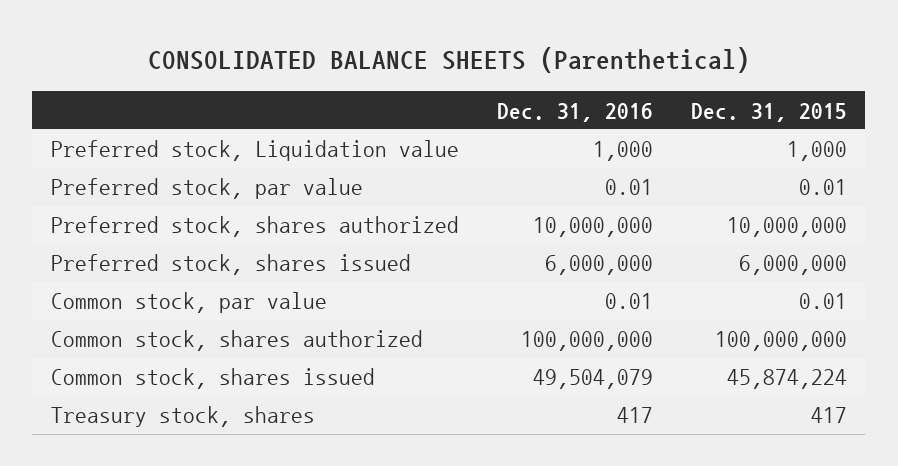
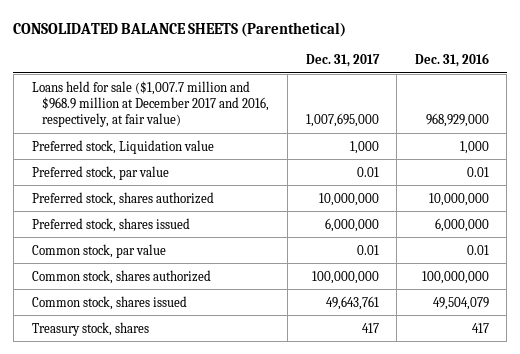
[690,102,847,122] Dec. 31, 2015 -> none
none -> [305,54,380,68] Dec. 31, 2017
none -> [31,80,270,128] Loans held for sale ($1,007.7 million and $968.9 million at December 2017 and 2016, respectively, at fair value)

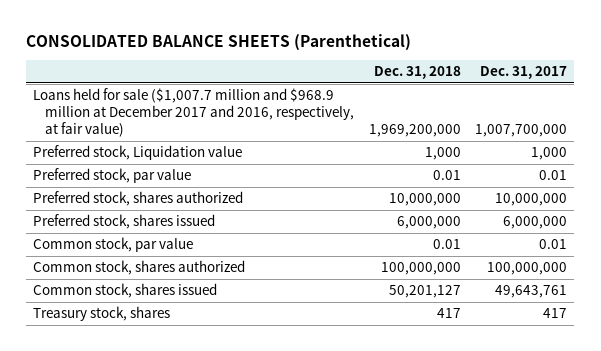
[414,53,489,68] Dec. 31, 2016 -> none
none -> [373,66,461,80] Dec. 31, 2018
[305,113,379,128] 1,007,695,000 -> [475,124,568,138] 1,007,700,000

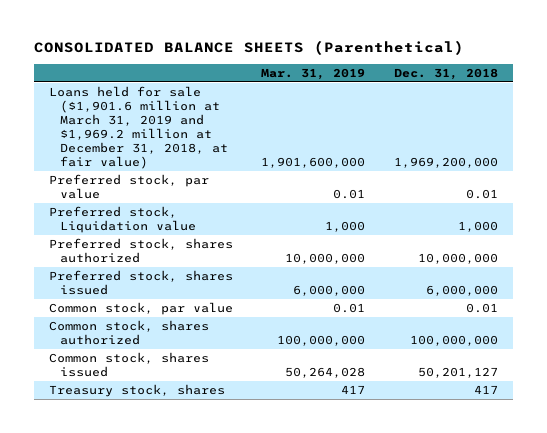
[480,66,568,80] Dec. 31, 2017 -> none
none -> [261,67,366,80] Mar. 31, 2019
[33,88,355,138] Loans held for sale ($1,007.7 million and $968.9 million at December 2017 and 2016, respectively, at fair value) -> [48,85,228,170] Loans held for sale ($1,901.6 million at March 31, 2019 and $1,969.2 million at December 31, 2018, at fair value)
[33,145,243,161] Preferred stock, Liquidation value -> [48,205,196,233] Preferred stock, Liquidation value

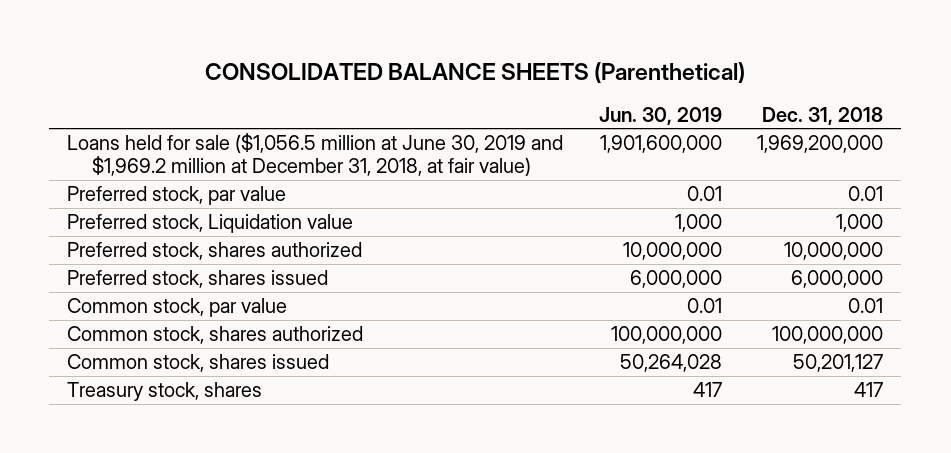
[261,67,366,80] Mar. 31, 2019 -> none
none -> [598,106,722,125] Jun. 30, 2019
[48,85,228,170] Loans held for sale ($1,901.6 million at March 31, 2019 and $1,969.2 million at December 31, 2018, at fair value) -> [67,133,564,177] Loans held for sale ($1,056.5 million at June 30, 2019 and $1,969.2 million at December 31, 2018, at fair value)

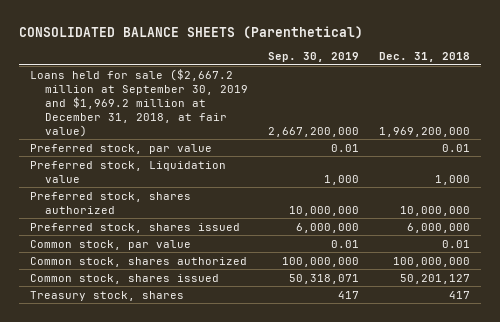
[598,106,722,125] Jun. 30, 2019 -> none
none -> [268,52,360,63] Sep. 30, 2019
[67,133,564,177] Loans held for sale ($1,056.5 million at June 30, 2019 and $1,969.2 million at December 31, 2018, at fair value) -> [29,68,248,137] Loans held for sale ($2,667.2 million at September 30, 2019 and $1,969.2 million at December 31, 2018, at fair value)

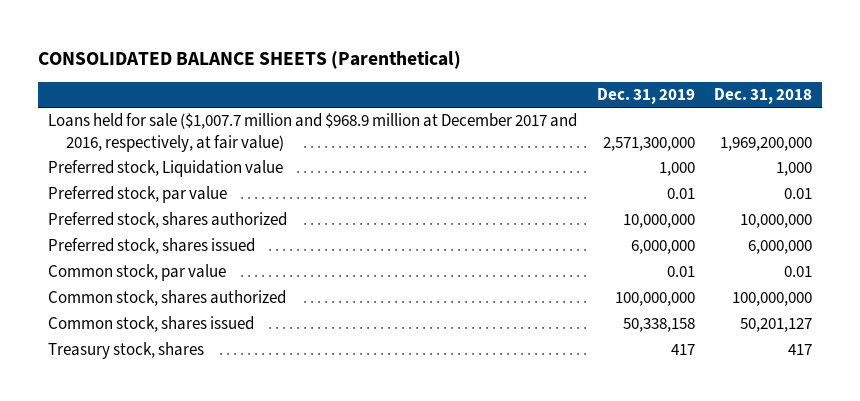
[268,52,360,63] Sep. 30, 2019 -> none
none -> [596,88,695,105] Dec. 31, 2019
[29,68,248,137] Loans held for sale ($2,667.2 million at September 30, 2019 and $1,969.2 million at December 31, 2018, at fair value) -> [48,113,578,152] Loans held for sale ($1,007.7 million and $968.9 million at December 2017 and 2016, respectively, at fair value)
[29,143,212,154] Preferred stock, par value -> [48,186,228,204] Preferred stock, par value

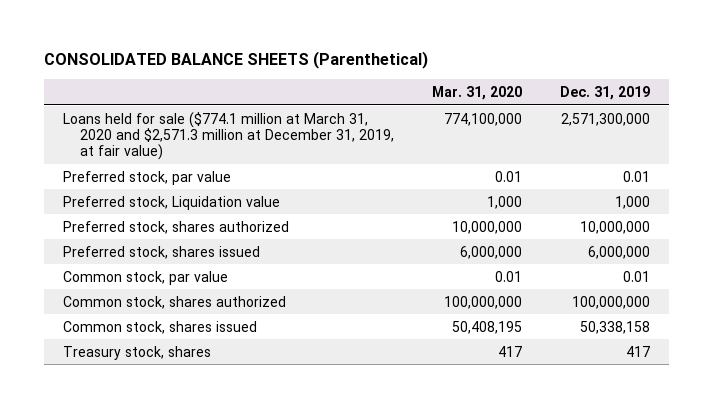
[714,88,813,105] Dec. 31, 2018 -> none
none -> [431,85,522,100] Mar. 31, 2020
[48,113,578,152] Loans held for sale ($1,007.7 million and $968.9 million at December 2017 and 2016, respectively, at fair value) -> [63,111,394,161] Loans held for sale ($774.1 million at March 31, 2020 and $2,571.3 million at December 31, 2019, at fair value)
[48,160,284,178] Preferred stock, Liquidation value -> [63,195,281,210] Preferred stock, Liquidation value

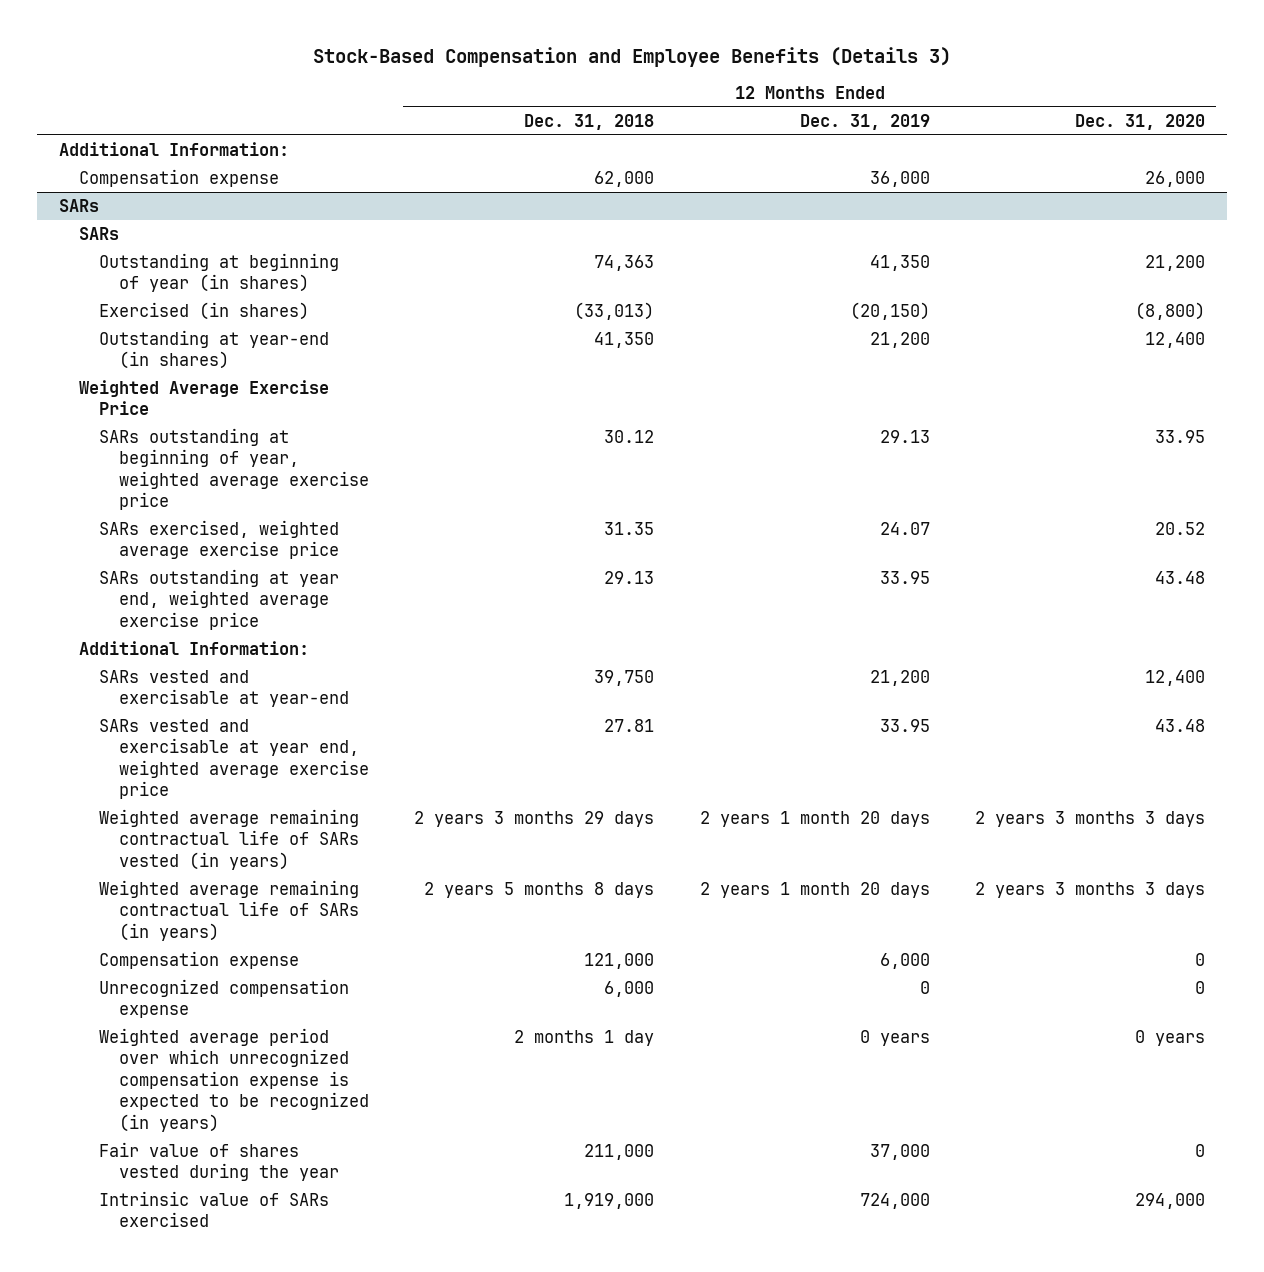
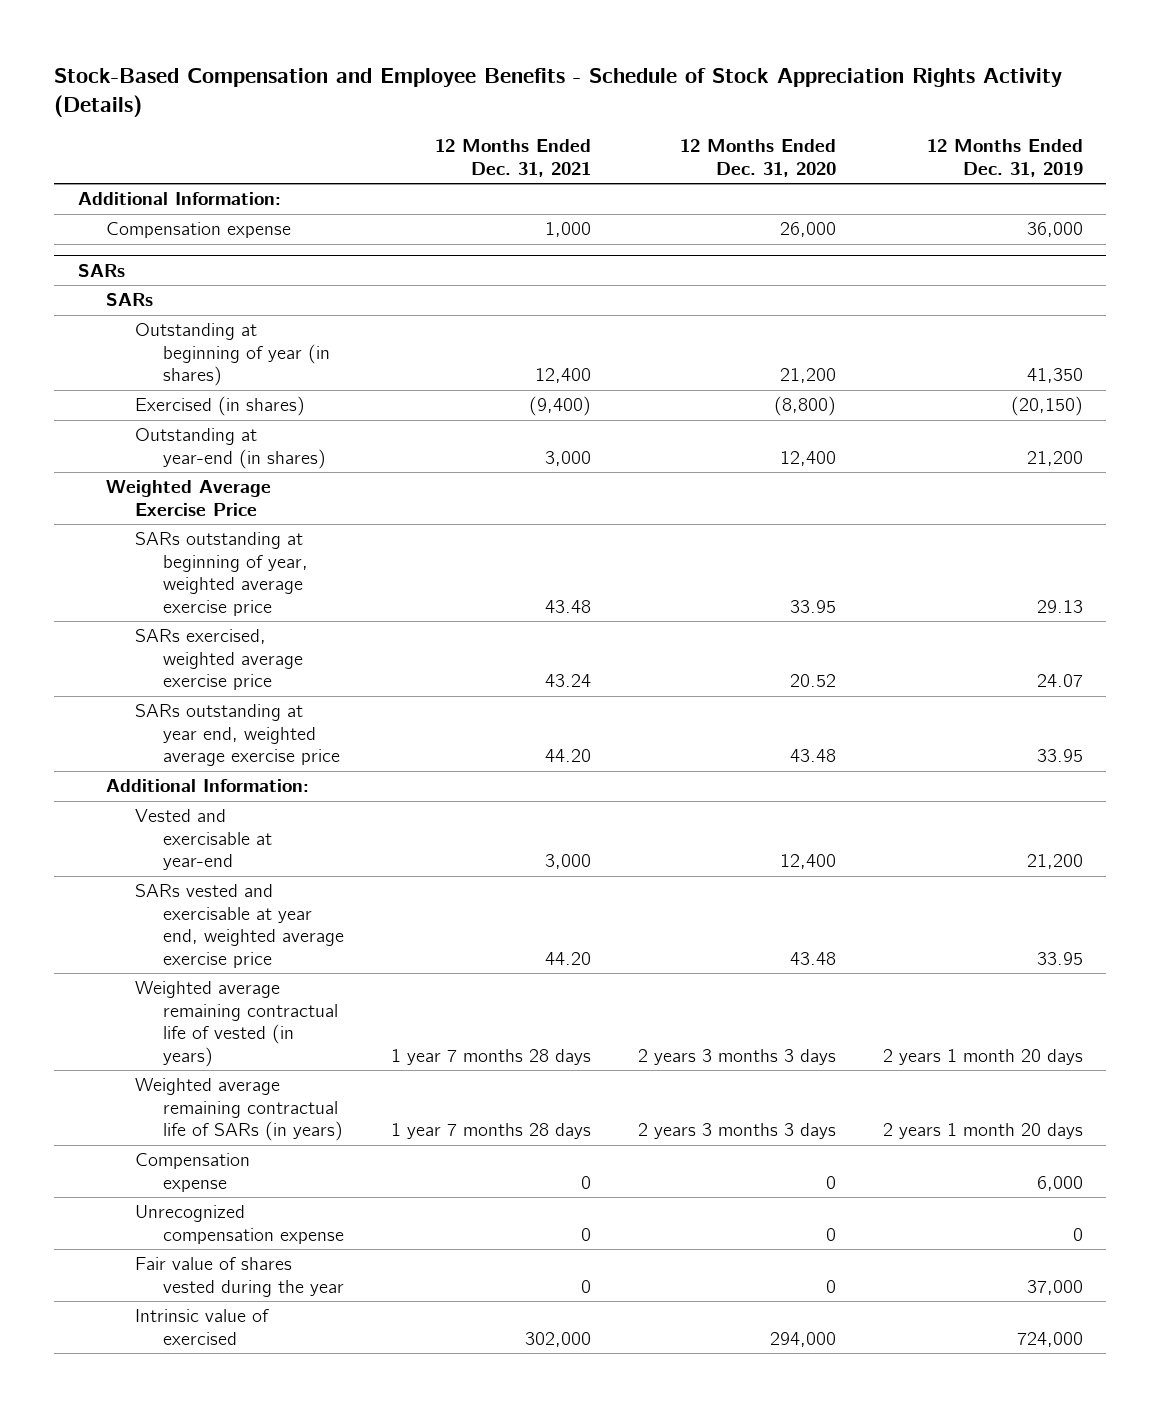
[313,46,952,67] Stock-Based Compensation and Employee Benefits (Details 3) -> [54,68,1063,118] Stock-Based Compensation and Employee Benefits - Schedule of Stock Appreciation Rights Activity (Details)
[524,113,655,130] Dec. 31, 2018 -> none
none -> [434,139,591,177] 12 Months Ended Dec. 31, 2021
[99,669,350,708] SARs vested and exercisable at year-end -> [134,809,273,871] Vested and exercisable at year-end
[99,808,360,870] Weighted average remaining contractual life of SARs vested (in years) -> [134,981,339,1068] Weighted average remaining contractual life of vested (in years)
[99,1027,370,1132] Weighted average period over which unrecognized compensation expense is expected to be recognized (in years) -> none
[99,1190,330,1228] Intrinsic value of SARs exercised -> [134,1309,269,1345] Intrinsic value of exercised

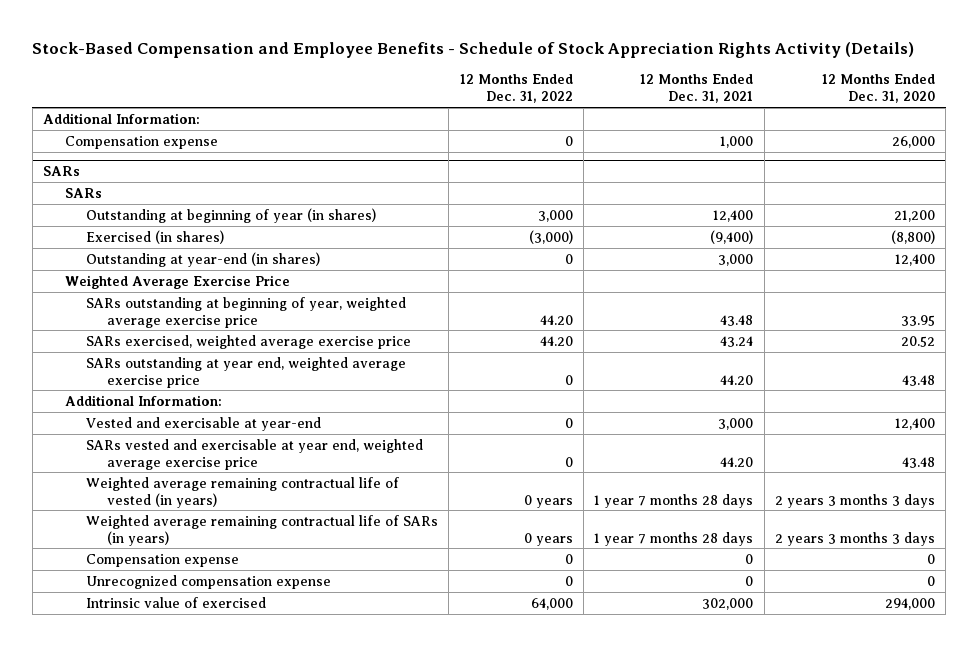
[926,139,1083,177] 12 Months Ended Dec. 31, 2019 -> none
none -> [459,74,573,104] 12 Months Ended Dec. 31, 2022
[134,1257,345,1297] Fair value of shares vested during the year -> none

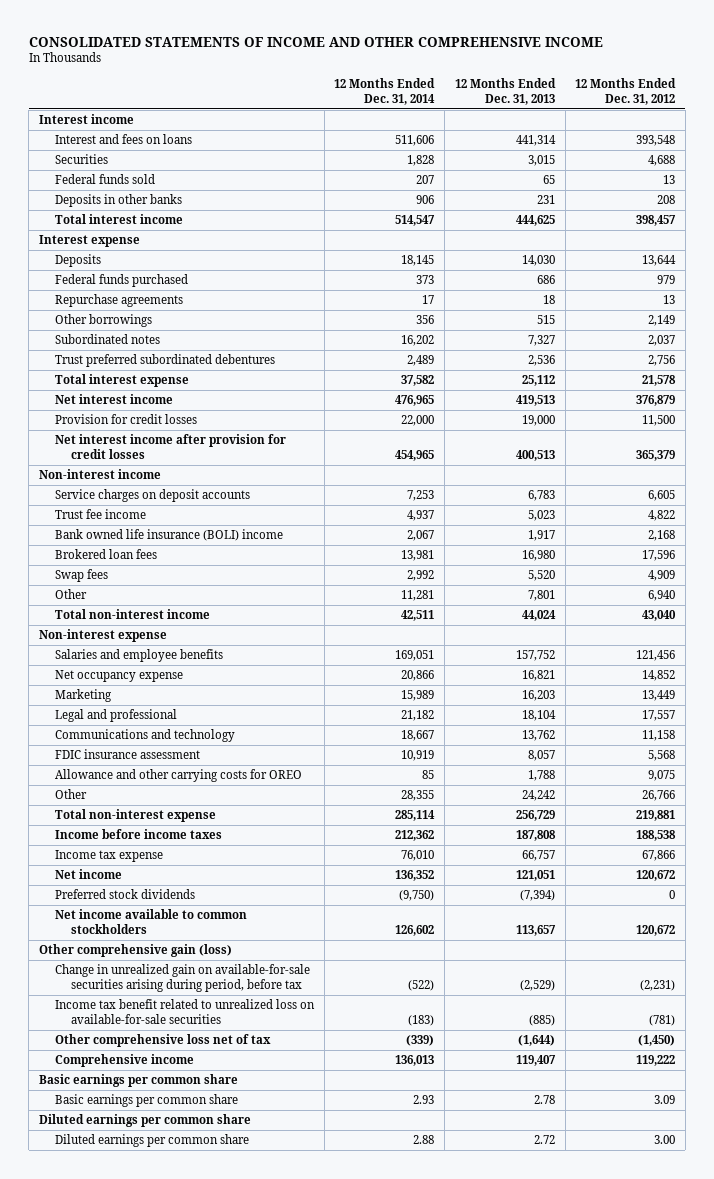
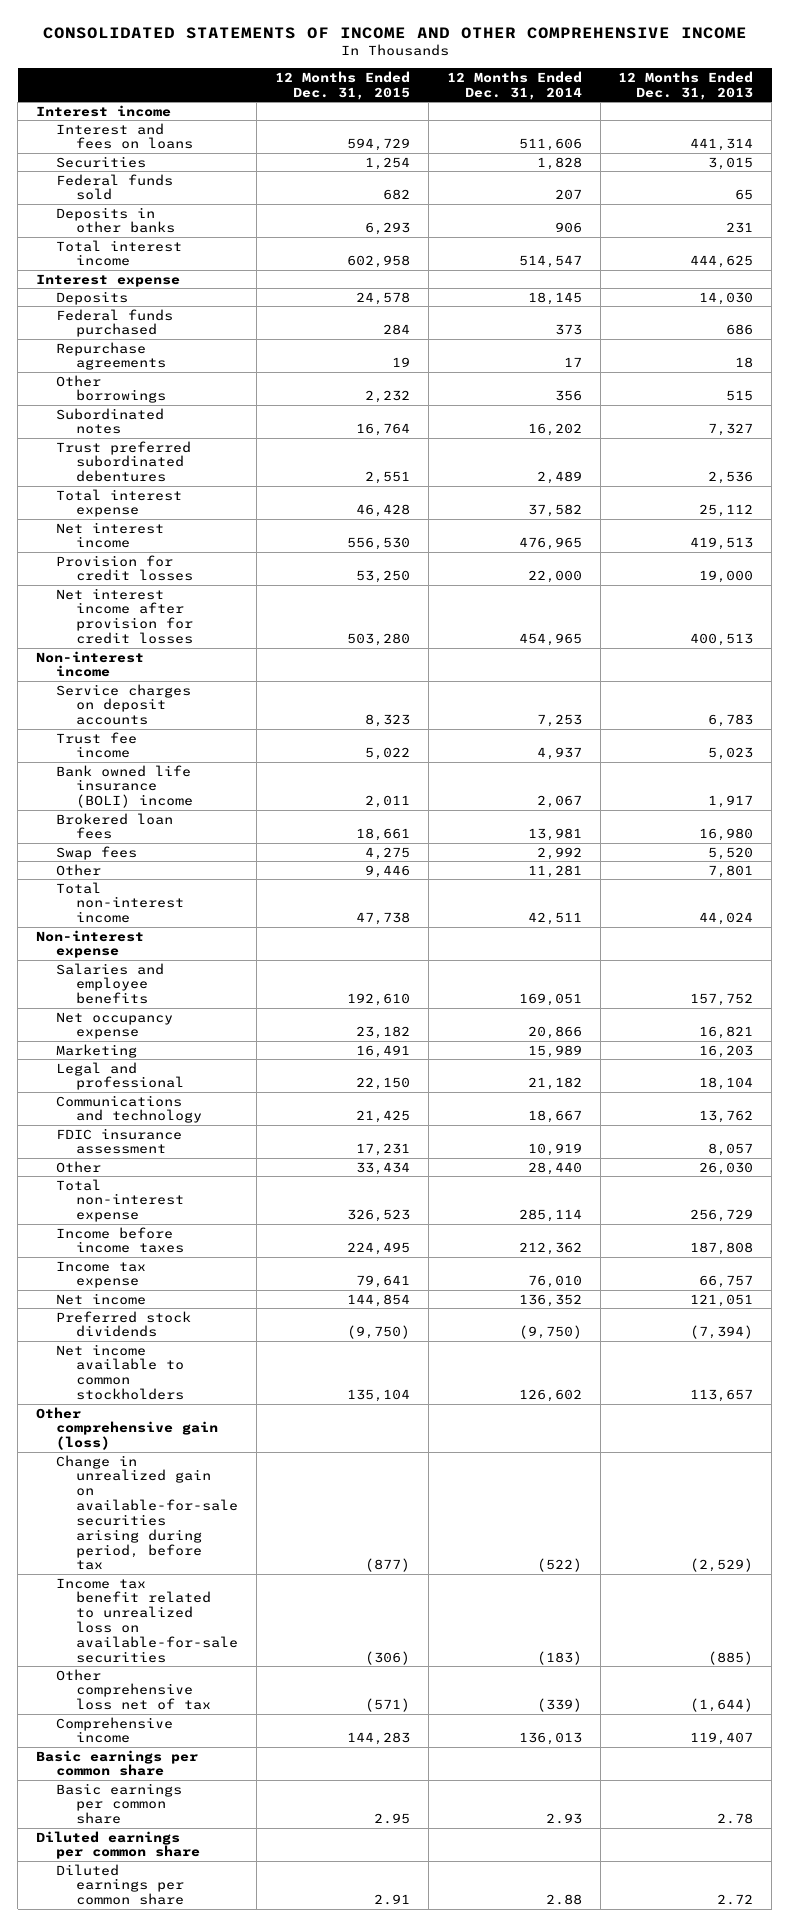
[575,78,677,105] 12 Months Ended Dec. 31, 2012 -> none
none -> [274,70,410,100] 12 Months Ended Dec. 31, 2015
[55,769,303,783] Allowance and other carrying costs for OREO -> none
[401,790,435,802] 28,355 -> [527,1161,582,1175] 28,440
[521,790,555,802] 24,242 -> [699,1161,754,1175] 26,030

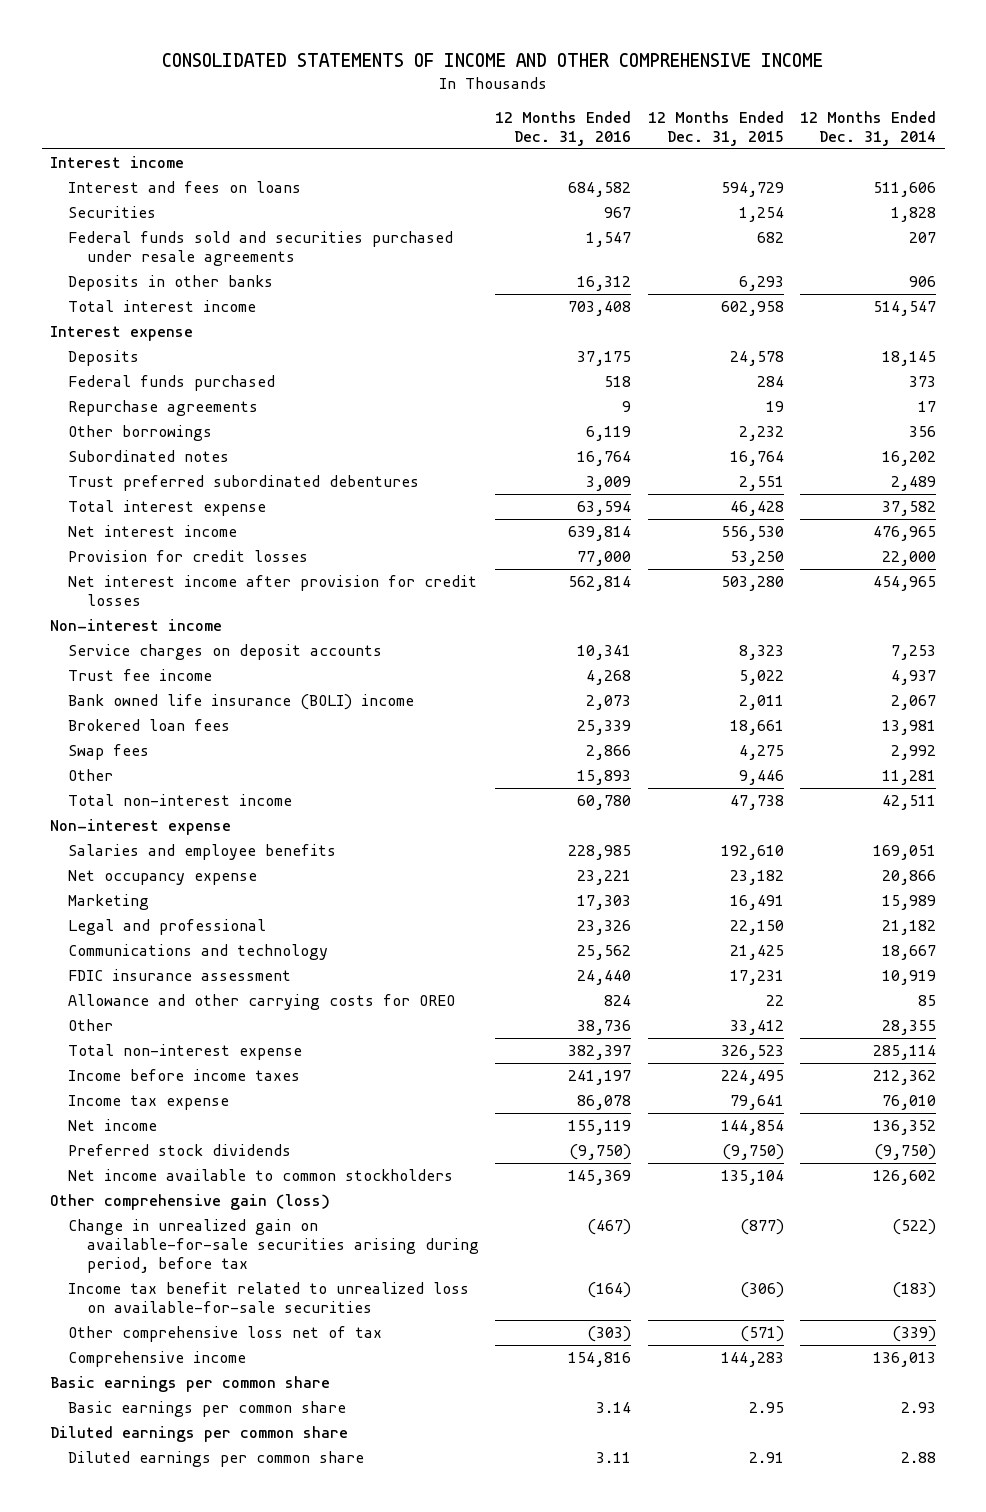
[618,70,754,100] 12 Months Ended Dec. 31, 2013 -> none
none -> [495,111,632,147] 12 Months Ended Dec. 31, 2016
[56,173,174,201] Federal funds sold -> [68,230,454,267] Federal funds sold and securities purchased under resale agreements
none -> [68,993,456,1010] Allowance and other carrying costs for OREO
[355,1161,410,1175] 33,434 -> [729,1019,784,1035] 33,412
[527,1161,582,1175] 28,440 -> [882,1019,937,1035] 28,355

